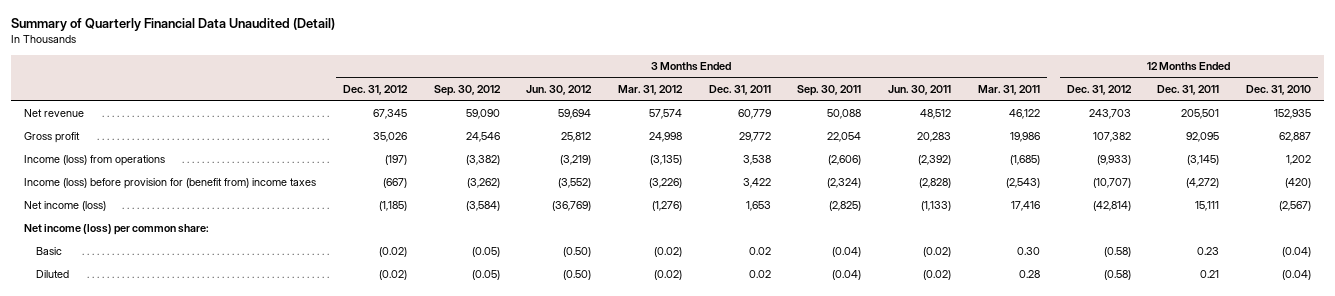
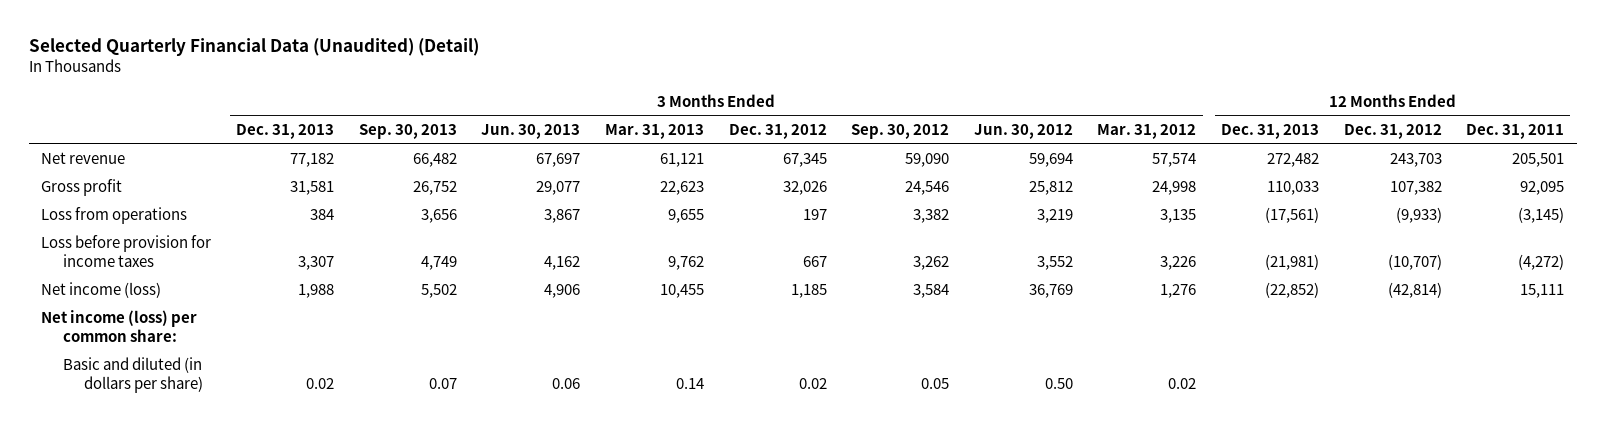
[10,18,335,32] Summary of Quarterly Financial Data Unaudited (Detail) -> [29,38,480,57] Selected Quarterly Financial Data (Unaudited) (Detail)
[708,84,771,95] Dec. 31, 2011 -> none
[797,84,862,96] Sep. 30, 2011 -> none
[888,84,952,95] Jun. 30, 2011 -> none
[977,84,1040,95] Mar. 31, 2011 -> none
[1246,84,1312,95] Dec. 31, 2010 -> none
none -> [236,123,335,139] Dec. 31, 2013
none -> [358,123,457,139] Sep. 30, 2013
none -> [481,123,581,139] Jun. 30, 2013
none -> [604,123,704,139] Mar. 31, 2013
none -> [1221,123,1320,139] Dec. 31, 2013
[372,131,407,142] 35,026 -> [782,181,827,196] 32,026
[24,154,166,166] Income (loss) from operations -> [41,207,188,225] Loss from operations
[384,154,407,165] (197) -> [802,209,827,221] 197
[465,154,500,165] (3,382) -> [913,209,950,224] 3,382
[560,154,592,165] (3,219) -> [1036,209,1073,224] 3,219
[649,154,682,165] (3,135) -> [1160,209,1197,224] 3,135
[24,177,317,189] Income (loss) before provision for (benefit from) income taxes -> [41,235,212,268] Loss before provision for income taxes
[382,177,407,188] (667) -> [802,256,827,268] 667
[466,177,500,188] (3,262) -> [913,256,950,271] 3,262
[558,177,592,188] (3,552) -> [1036,256,1073,271] 3,552
[648,177,682,188] (3,226) -> [1160,256,1197,271] 3,226
[378,200,407,211] (1,185) -> [790,284,827,299] 1,185
[465,200,500,211] (3,584) -> [913,284,950,299] 3,584
[552,200,592,211] (36,769) -> [1028,284,1073,299] 36,769
[651,200,682,211] (1,276) -> [1160,284,1197,299] 1,276
[36,246,63,255] Basic -> none
[36,269,70,278] Diluted -> none
none -> [62,357,203,394] Basic and diluted (in dollars per share)

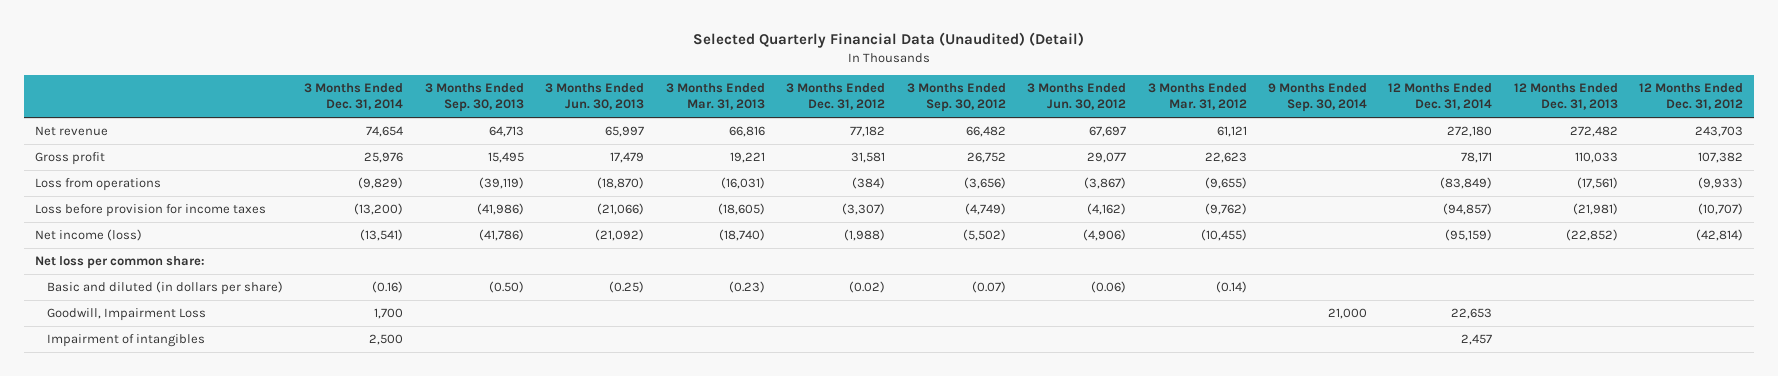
[236,123,335,139] Dec. 31, 2013 -> none
[1466,123,1565,139] Dec. 31, 2011 -> none
none -> [304,83,404,111] 3 Months Ended Dec. 31, 2014
none -> [1267,83,1367,113] 9 Months Ended Sep. 30, 2014
none -> [1388,83,1493,111] 12 Months Ended Dec. 31, 2014
[412,153,457,168] 66,482 -> [488,126,524,138] 64,713
[536,153,581,168] 67,697 -> [605,126,645,138] 65,997
[659,153,704,168] 61,121 -> [728,126,765,138] 66,816
[782,153,827,168] 67,345 -> [850,126,886,138] 77,182
[905,153,950,168] 59,090 -> [965,126,1006,138] 66,482
[1028,153,1073,168] 59,694 -> [1089,126,1127,138] 67,697
[1152,153,1197,168] 57,574 -> [1216,126,1247,138] 61,121
[412,181,457,196] 26,752 -> [487,152,524,164] 15,495
[536,181,581,196] 29,077 -> [610,152,645,164] 17,479
[659,181,704,196] 22,623 -> [729,152,765,164] 19,221
[782,181,827,196] 32,026 -> [851,152,886,164] 31,581
[905,181,950,196] 24,546 -> [966,152,1006,164] 26,752
[1028,181,1073,196] 25,812 -> [1087,152,1127,164] 29,077
[1152,181,1197,196] 24,998 -> [1204,152,1247,164] 22,623
[420,209,457,224] 3,656 -> [478,177,524,190] (39,119)
[544,209,581,224] 3,867 -> [597,177,645,190] (18,870)
[667,209,704,224] 9,655 -> [720,177,765,190] (16,031)
[802,209,827,221] 197 -> [852,177,886,190] (384)
[913,209,950,224] 3,382 -> [963,177,1006,190] (3,656)
[1036,209,1073,224] 3,219 -> [1084,177,1127,190] (3,867)
[1160,209,1197,224] 3,135 -> [1204,177,1247,190] (9,655)
[420,256,457,271] 4,749 -> [476,203,524,216] (41,986)
[544,256,581,271] 4,162 -> [597,203,645,216] (21,066)
[667,256,704,271] 9,762 -> [717,203,765,216] (18,605)
[802,256,827,268] 667 -> [842,203,886,216] (3,307)
[913,256,950,271] 3,262 -> [964,203,1006,216] (4,749)
[1036,256,1073,271] 3,552 -> [1087,203,1127,216] (4,162)
[1160,256,1197,271] 3,226 -> [1204,203,1247,216] (9,762)
[420,284,457,299] 5,502 -> [478,229,524,242] (41,786)
[544,284,581,299] 4,906 -> [595,229,645,242] (21,092)
[659,284,704,299] 10,455 -> [718,229,765,242] (18,740)
[790,284,827,299] 1,185 -> [844,229,886,242] (1,988)
[913,284,950,299] 3,584 -> [962,229,1006,242] (5,502)
[1028,284,1073,299] 36,769 -> [1083,229,1127,242] (4,906)
[1160,284,1197,299] 1,276 -> [1200,229,1247,242] (10,455)
[41,310,198,343] Net income (loss) per common share: -> [34,256,205,270] Net loss per common share:
[428,378,457,390] 0.07 -> [488,281,524,294] (0.50)
[552,378,581,390] 0.06 -> [609,281,645,294] (0.25)
[675,378,704,390] 0.14 -> [728,281,765,294] (0.23)
[798,378,827,390] 0.02 -> [849,281,886,294] (0.02)
[921,378,950,390] 0.05 -> [971,281,1006,294] (0.07)
[1044,378,1073,390] 0.50 -> [1091,281,1127,294] (0.06)
[1168,378,1197,390] 0.02 -> [1215,281,1247,294] (0.14)
none -> [46,308,206,322] Goodwill, Impairment Loss
none -> [46,334,205,348] Impairment of intangibles

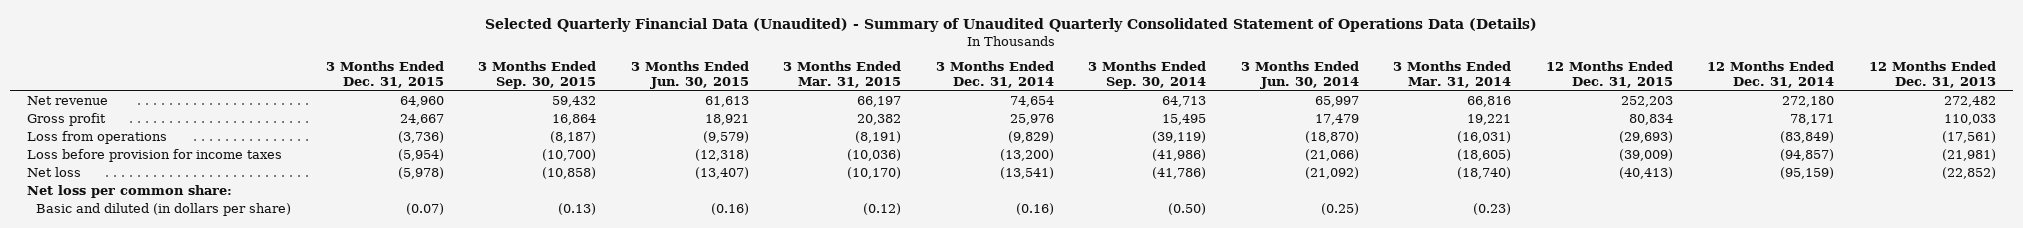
[692,32,1084,49] Selected Quarterly Financial Data (Unaudited) (Detail) -> [485,18,1538,33] Selected Quarterly Financial Data (Unaudited) - Summary of Unaudited Quarterly Consolidated Statement of Operations Data (Details)
[424,83,524,113] 3 Months Ended Sep. 30, 2013 -> none
[545,83,645,111] 3 Months Ended Jun. 30, 2013 -> none
[665,83,765,111] 3 Months Ended Mar. 31, 2013 -> none
[786,83,886,111] 3 Months Ended Dec. 31, 2012 -> none
[906,83,1006,113] 3 Months Ended Sep. 30, 2012 -> none
[1027,83,1127,111] 3 Months Ended Jun. 30, 2012 -> none
[1147,83,1247,111] 3 Months Ended Mar. 31, 2012 -> none
[1267,83,1367,113] 9 Months Ended Sep. 30, 2014 -> none
[1639,83,1744,111] 12 Months Ended Dec. 31, 2012 -> none
none -> [325,61,444,89] 3 Months Ended Dec. 31, 2015
none -> [478,61,597,90] 3 Months Ended Sep. 30, 2015
none -> [630,61,749,90] 3 Months Ended Jun. 30, 2015
none -> [783,61,902,89] 3 Months Ended Mar. 31, 2015
none -> [1088,61,1207,90] 3 Months Ended Sep. 30, 2014
none -> [1240,61,1359,90] 3 Months Ended Jun. 30, 2014
none -> [1393,61,1512,89] 3 Months Ended Mar. 31, 2014
none -> [1545,61,1673,89] 12 Months Ended Dec. 31, 2015
[34,229,142,242] Net income (loss) -> [27,167,82,178] Net loss
[46,308,206,322] Goodwill, Impairment Loss -> none
[46,334,205,348] Impairment of intangibles -> none

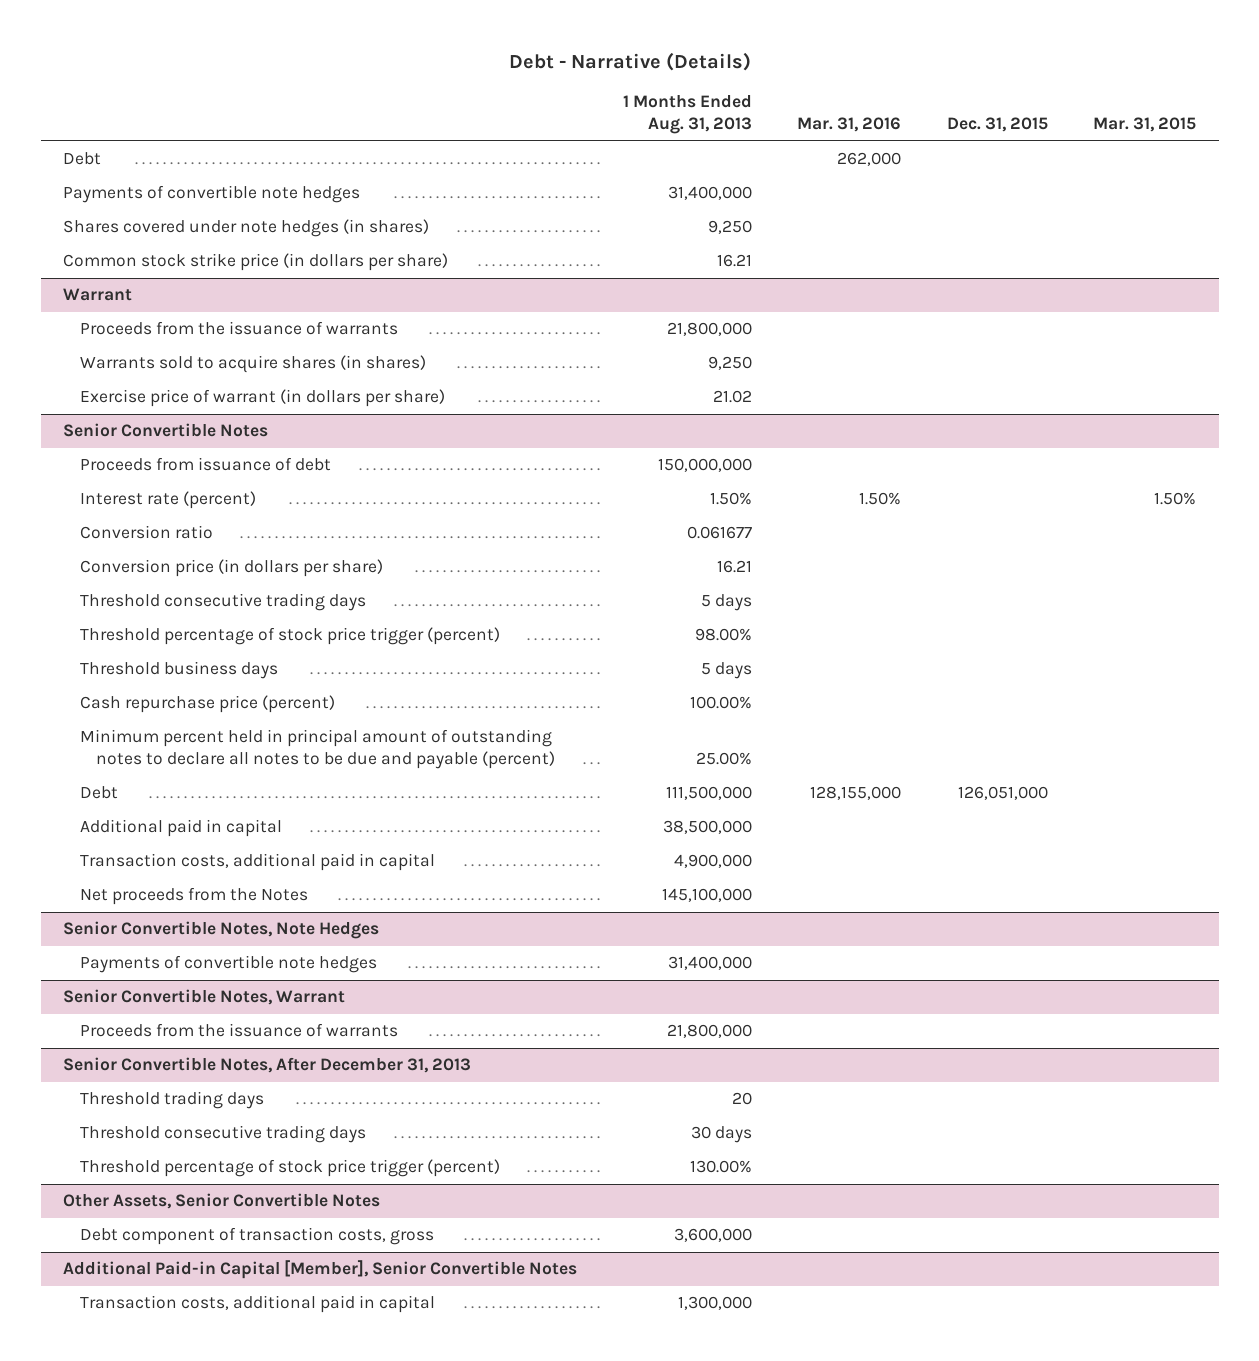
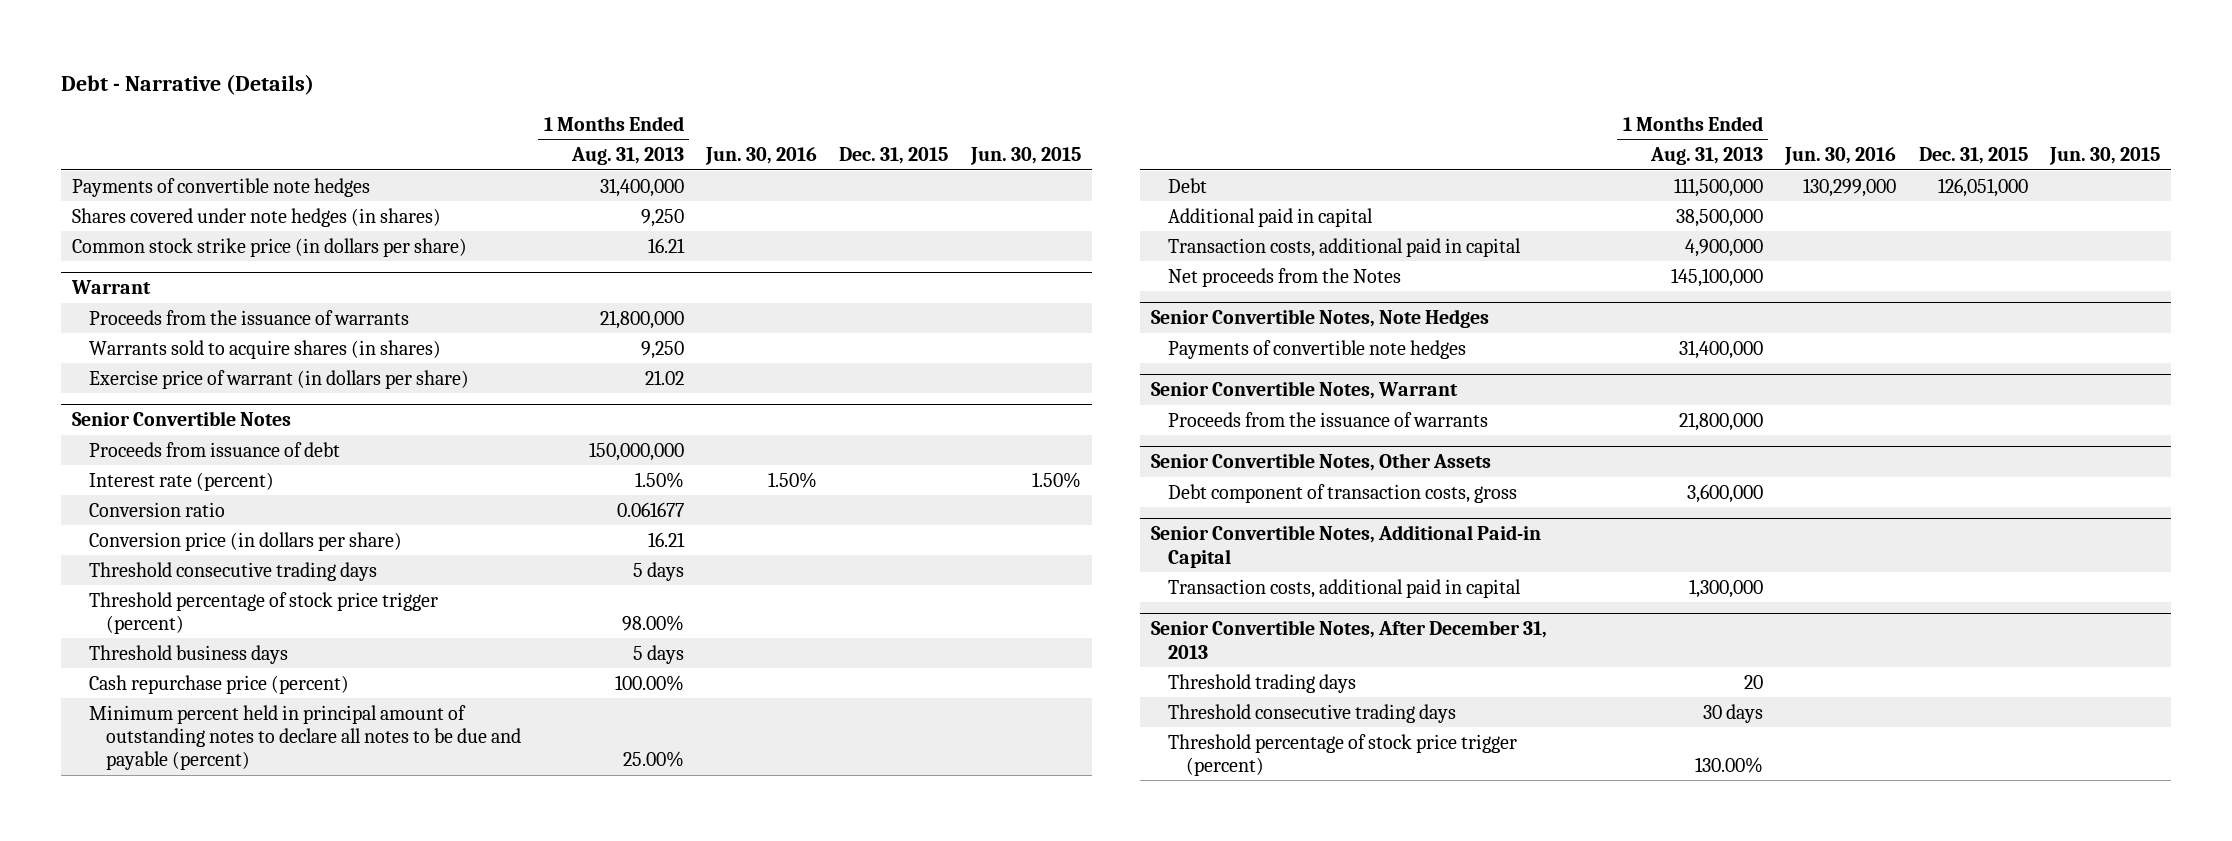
[797,117,902,133] Mar. 31, 2016 -> none
[1092,117,1196,133] Mar. 31, 2015 -> none
none -> [704,147,817,166] Jun. 30, 2016
none -> [969,147,1081,166] Jun. 30, 2015
[63,152,102,166] Debt -> none
none -> [1151,453,1492,472] Senior Convertible Notes, Other Assets
none -> [1168,483,1518,503] Debt component of transaction costs, gross
none -> [1151,525,1542,568] Senior Convertible Notes, Additional Paid-in Capital
none -> [1168,578,1522,598] Transaction costs, additional paid in capital
[63,1193,381,1210] Other Assets, Senior Convertible Notes -> none
[79,1227,434,1246] Debt component of transaction costs, gross -> none
[63,1260,578,1280] Additional Paid-in Capital [Member], Senior Convertible Notes -> none
[79,1295,435,1314] Transaction costs, additional paid in capital -> none

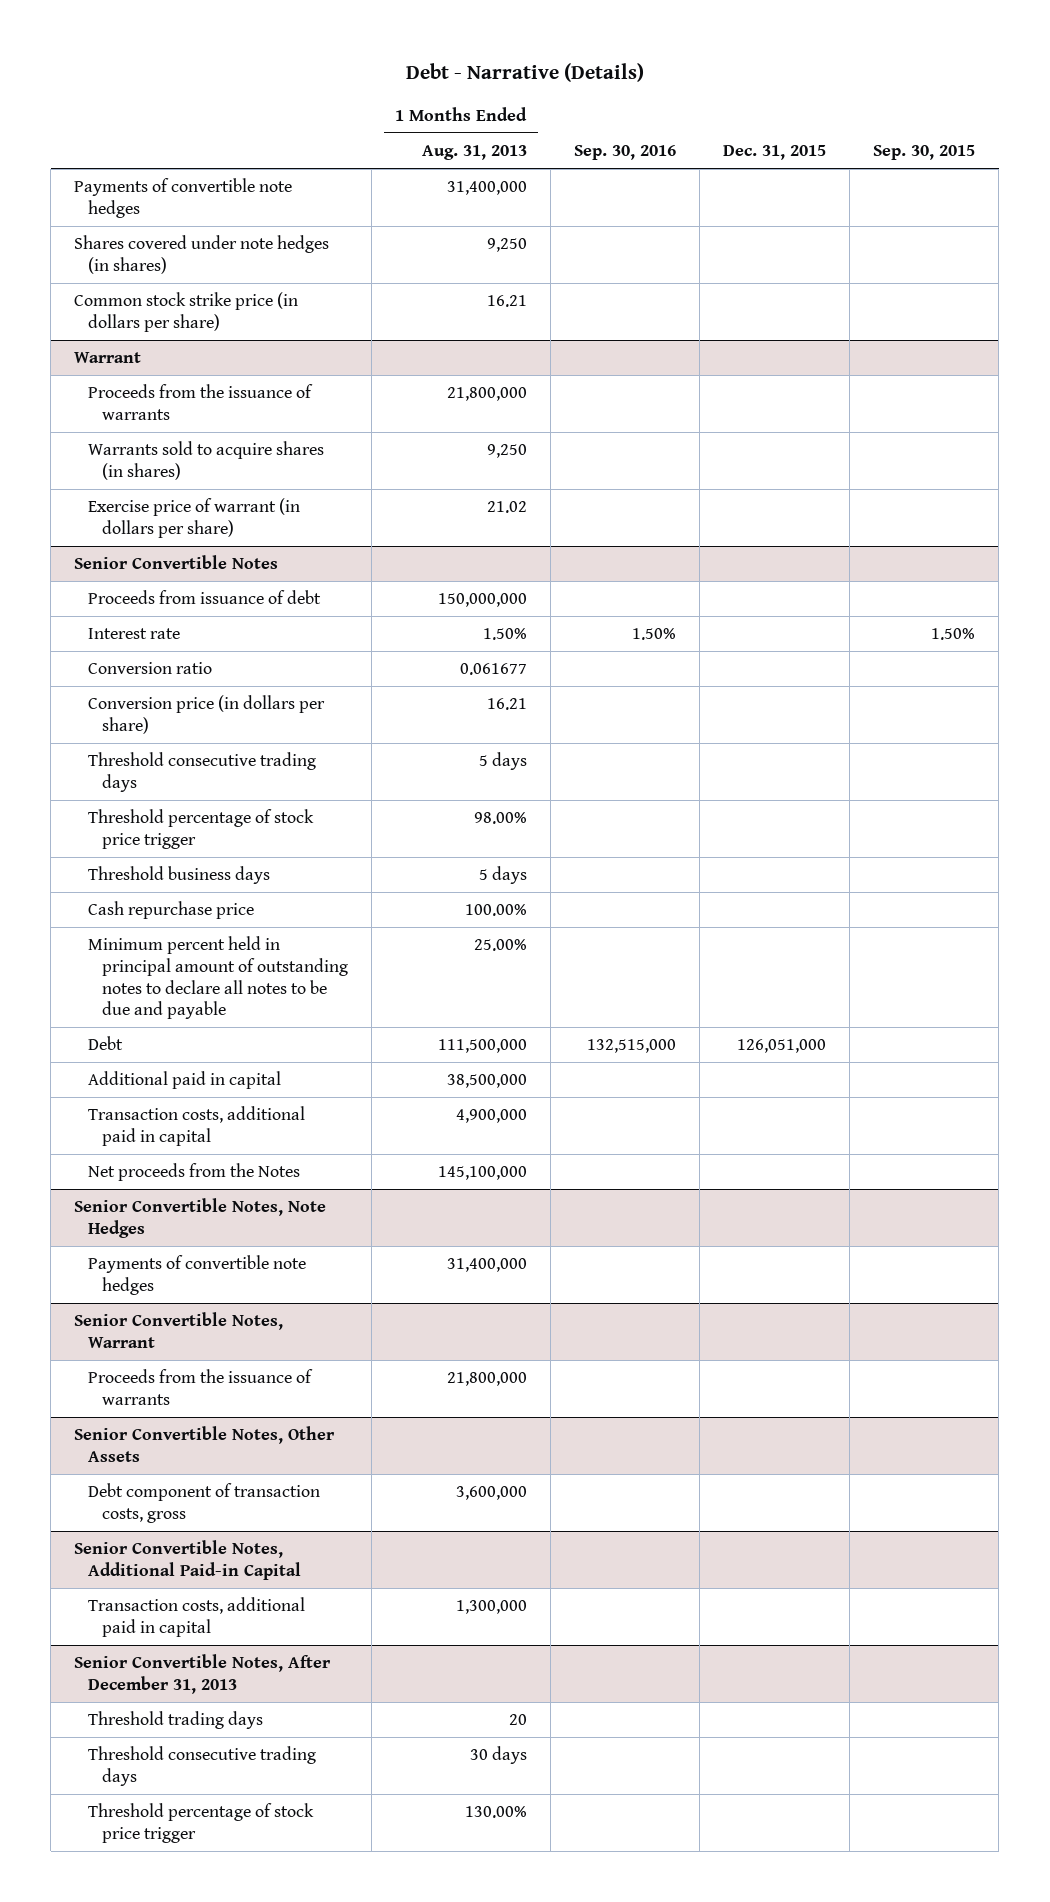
[704,147,817,166] Jun. 30, 2016 -> none
[969,147,1081,166] Jun. 30, 2015 -> none
none -> [573,144,676,160] Sep. 30, 2016
none -> [873,144,976,160] Sep. 30, 2015
[89,471,275,491] Interest rate (percent) -> [88,628,181,640] Interest rate
[89,591,439,634] Threshold percentage of stock price trigger (percent) -> [88,809,315,849] Threshold percentage of stock price trigger
[89,674,350,694] Cash repurchase price (percent) -> [88,901,255,920] Cash repurchase price
[89,704,522,771] Minimum percent held in principal amount of outstanding notes to declare all notes to be due and payable (percent) -> [88,936,349,1020] Minimum percent held in principal amount of outstanding notes to declare all notes to be due and payable
[1168,733,1518,776] Threshold percentage of stock price trigger (percent) -> [88,1803,315,1843] Threshold percentage of stock price trigger

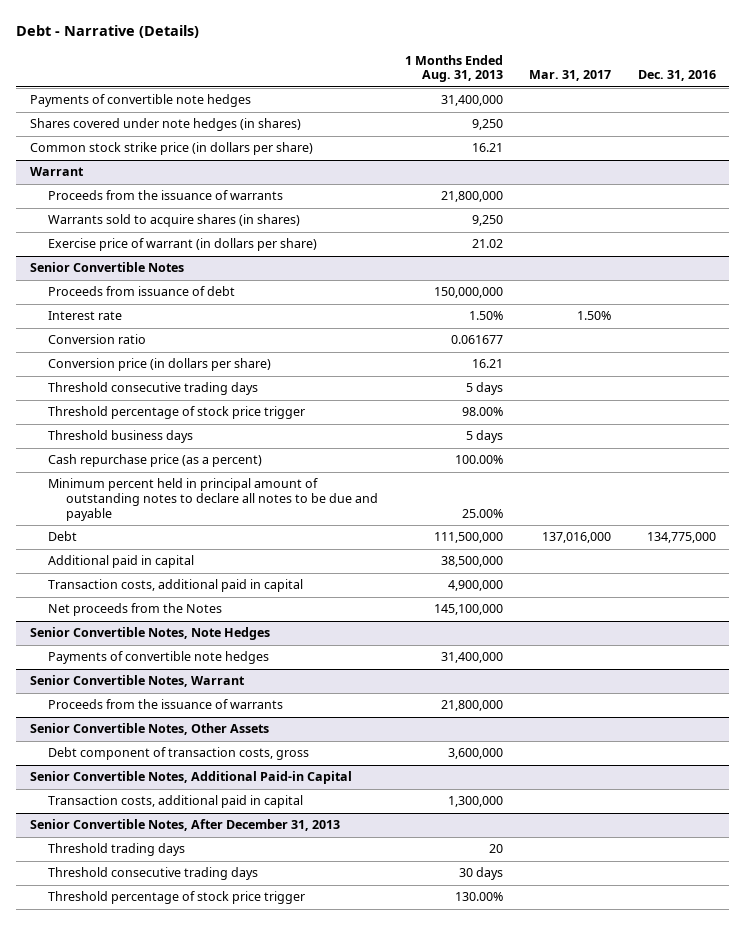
[573,144,676,160] Sep. 30, 2016 -> none
[723,144,827,160] Dec. 31, 2015 -> none
[873,144,976,160] Sep. 30, 2015 -> none
none -> [529,70,612,82] Mar. 31, 2017
none -> [637,70,716,82] Dec. 31, 2016
[88,901,255,920] Cash repurchase price -> [47,454,262,468] Cash repurchase price (as a percent)

